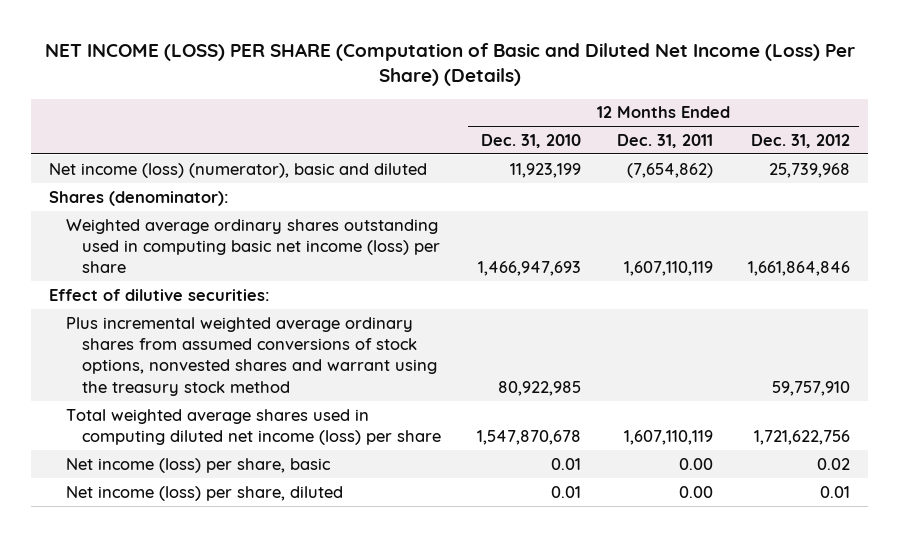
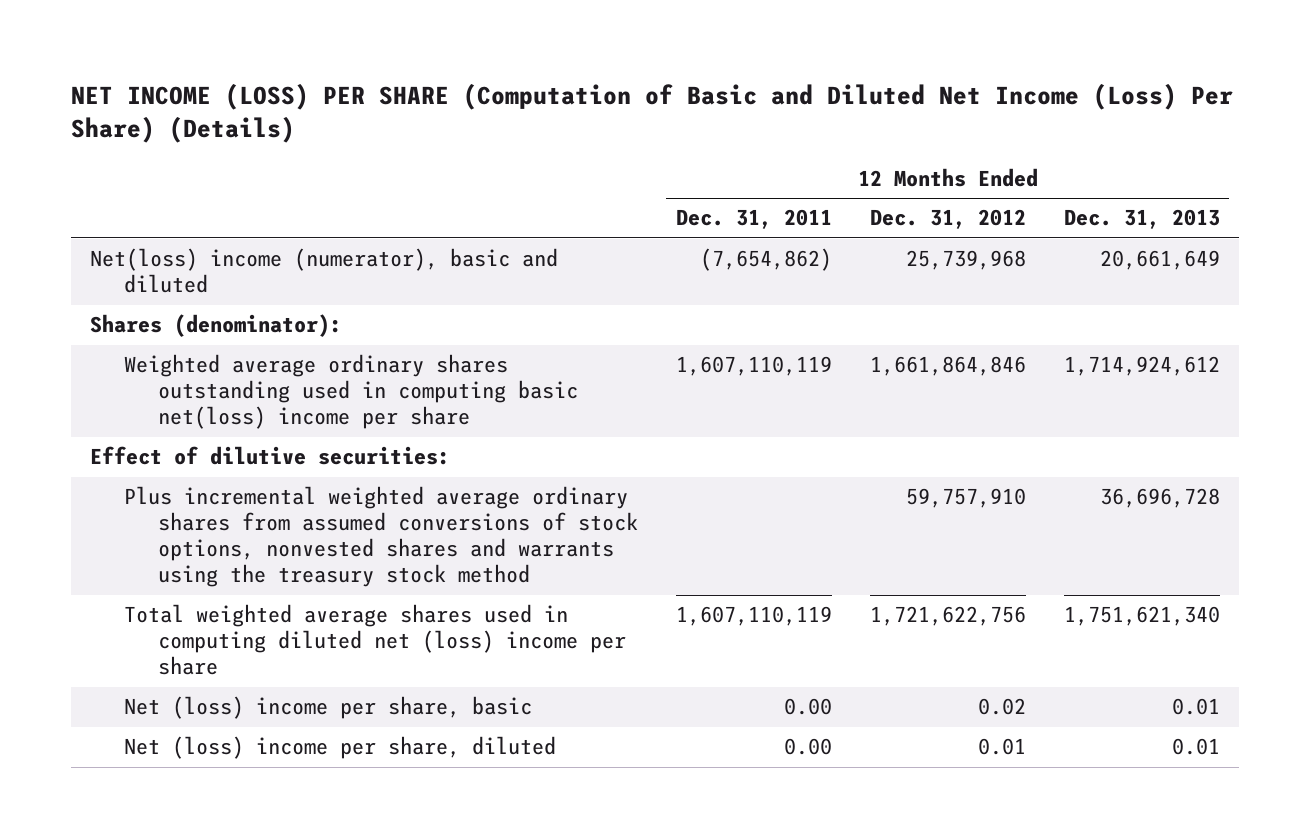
[481,133,582,148] Dec. 31, 2010 -> none
none -> [1063,209,1220,230] Dec. 31, 2013
[49,162,428,178] Net income (loss) (numerator), basic and diluted -> [89,248,558,294] Net(loss) income (numerator), basic and diluted
[65,218,441,274] Weighted average ordinary shares outstanding used in computing basic net income (loss) per share -> [123,354,578,430] Weighted average ordinary shares outstanding used in computing basic net(loss) income per share
[65,316,438,396] Plus incremental weighted average ordinary shares from assumed conversions of stock options, nonvested shares and warrant using the treasury stock method -> [123,486,638,588] Plus incremental weighted average ordinary shares from assumed conversions of stock options, nonvested shares and warrants using the treasury stock method
[65,408,442,445] Total weighted average shares used in computing diluted net income (loss) per share -> [123,604,626,676] Total weighted average shares used in computing diluted net (loss) income per share
[65,457,331,473] Net income (loss) per share, basic -> [123,696,532,720] Net (loss) income per share, basic
[65,485,343,501] Net income (loss) per share, diluted -> [123,736,556,760] Net (loss) income per share, diluted

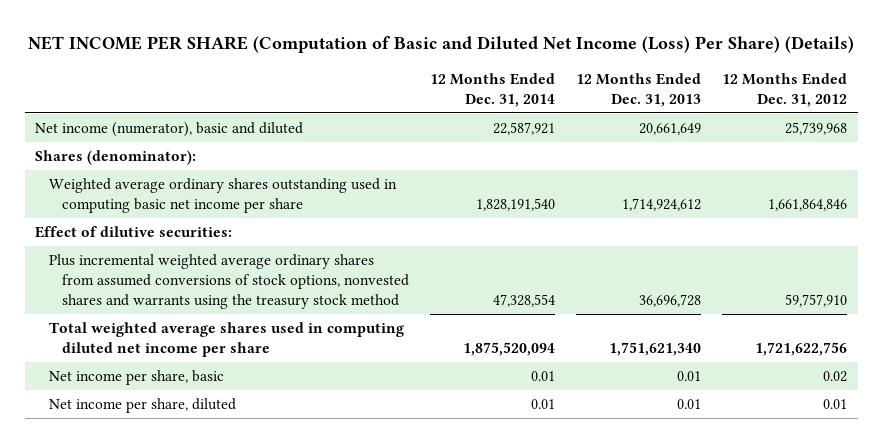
[70,82,1233,143] NET INCOME (LOSS) PER SHARE (Computation of Basic and Diluted Net Income (Loss) Per Share) (Details) -> [28,36,855,54] NET INCOME PER SHARE (Computation of Basic and Diluted Net Income (Loss) Per Share) (Details)
[675,209,832,230] Dec. 31, 2011 -> none
none -> [430,72,556,108] 12 Months Ended Dec. 31, 2014
[89,248,558,294] Net(loss) income (numerator), basic and diluted -> [35,121,304,137] Net income (numerator), basic and diluted
[123,354,578,430] Weighted average ordinary shares outstanding used in computing basic net(loss) income per share -> [48,177,397,214] Weighted average ordinary shares outstanding used in computing basic net income per share
[123,604,626,676] Total weighted average shares used in computing diluted net (loss) income per share -> [48,321,404,358] Total weighted average shares used in computing diluted net income per share
[123,696,532,720] Net (loss) income per share, basic -> [48,369,224,385] Net income per share, basic
[123,736,556,760] Net (loss) income per share, diluted -> [48,397,236,413] Net income per share, diluted

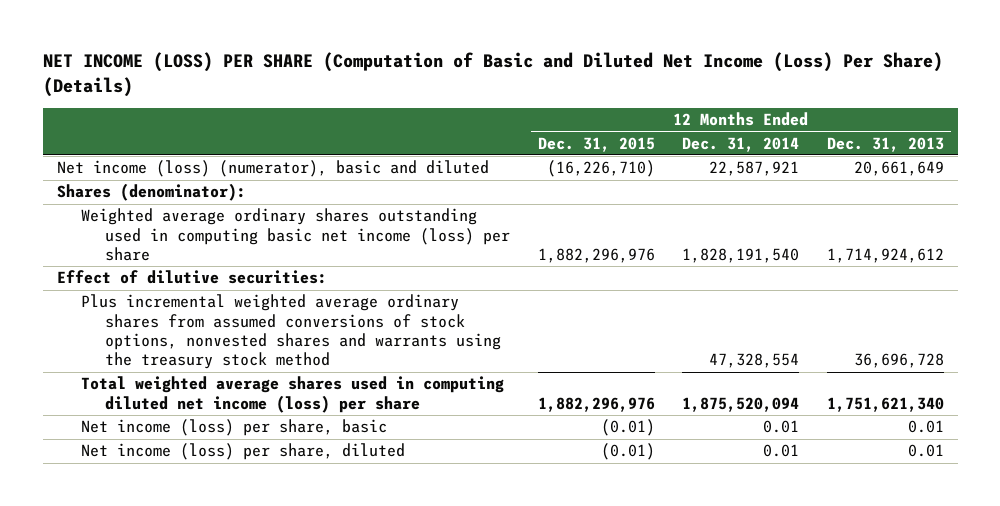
[28,36,855,54] NET INCOME PER SHARE (Computation of Basic and Diluted Net Income (Loss) Per Share) (Details) -> [42,52,943,97] NET INCOME (LOSS) PER SHARE (Computation of Basic and Diluted Net Income (Loss) Per Share) (Details)
[722,72,848,108] 12 Months Ended Dec. 31, 2012 -> none
none -> [537,136,655,152] Dec. 31, 2015
[35,121,304,137] Net income (numerator), basic and diluted -> [56,160,489,178] Net income (loss) (numerator), basic and diluted
[48,177,397,214] Weighted average ordinary shares outstanding used in computing basic net income per share -> [80,208,511,261] Weighted average ordinary shares outstanding used in computing basic net income (loss) per share
[48,321,404,358] Total weighted average shares used in computing diluted net income per share -> [80,376,504,413] Total weighted average shares used in computing diluted net income (loss) per share
[48,369,224,385] Net income per share, basic -> [80,419,387,437] Net income (loss) per share, basic
[48,397,236,413] Net income per share, diluted -> [80,443,405,461] Net income (loss) per share, diluted

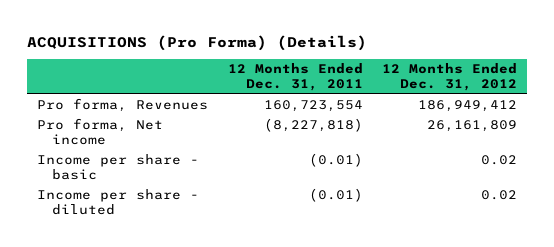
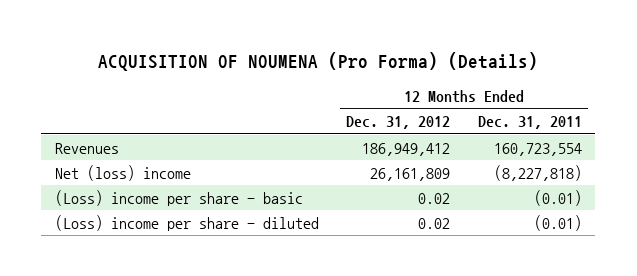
[27,34,368,51] ACQUISITIONS (Pro Forma) (Details) -> [98,51,539,71] ACQUISITION OF NOUMENA (Pro Forma) (Details)
[37,98,209,113] Pro forma, Revenues -> [55,142,120,154] Revenues
[37,118,164,146] Pro forma, Net income -> [55,164,192,181] Net (loss) income
[37,154,200,181] Income per share - basic -> [55,189,304,206] (Loss) income per share - basic
[37,189,200,216] Income per share - diluted -> [55,214,320,231] (Loss) income per share - diluted

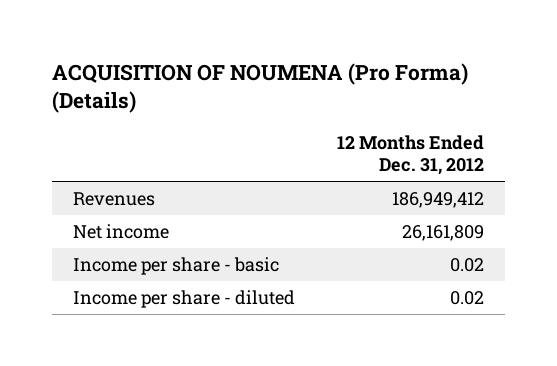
[477,116,582,130] Dec. 31, 2011 -> none
[55,164,192,181] Net (loss) income -> [72,223,169,239] Net income
[55,189,304,206] (Loss) income per share - basic -> [72,256,279,275] Income per share - basic
[55,214,320,231] (Loss) income per share - diluted -> [72,289,295,308] Income per share - diluted

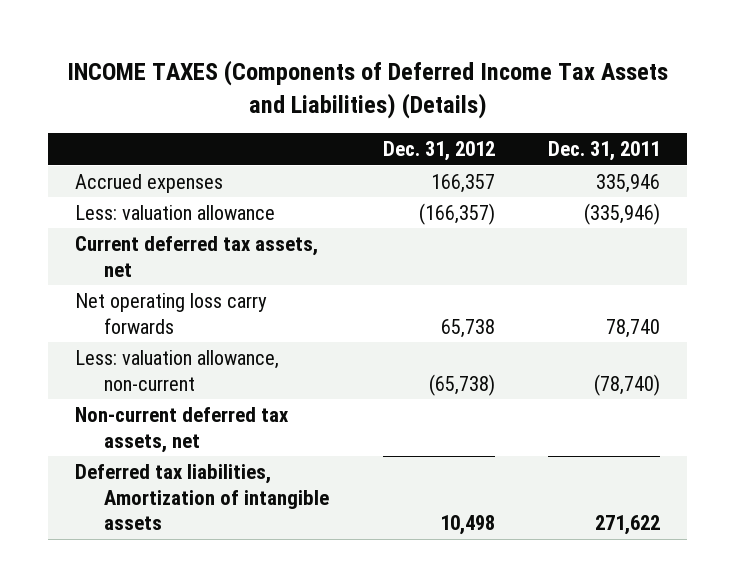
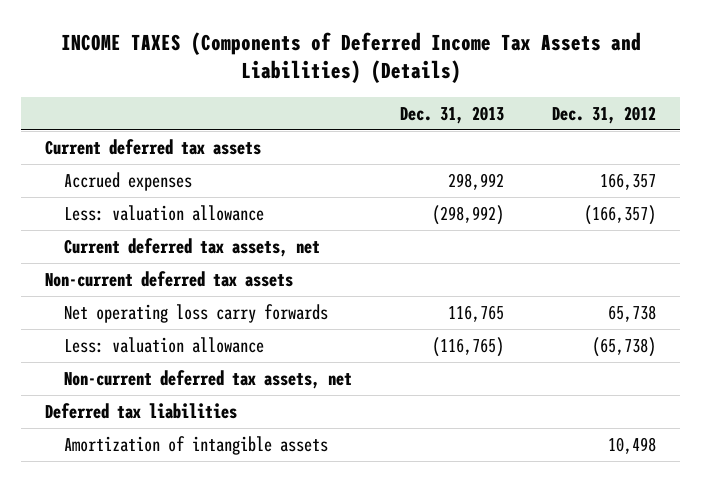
[548,141,661,162] Dec. 31, 2011 -> none
none -> [399,105,504,124] Dec. 31, 2013
none -> [45,138,262,155] Current deferred tax assets
none -> [45,270,294,287] Non-current deferred tax assets
[74,350,279,391] Less: valuation allowance, non-current -> [63,336,264,353] Less: valuation allowance
none -> [45,402,238,419] Deferred tax liabilities
[74,464,330,531] Deferred tax liabilities, Amortization of intangible assets -> [63,435,328,455] Amortization of intangible assets

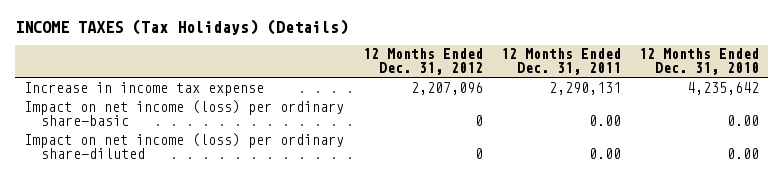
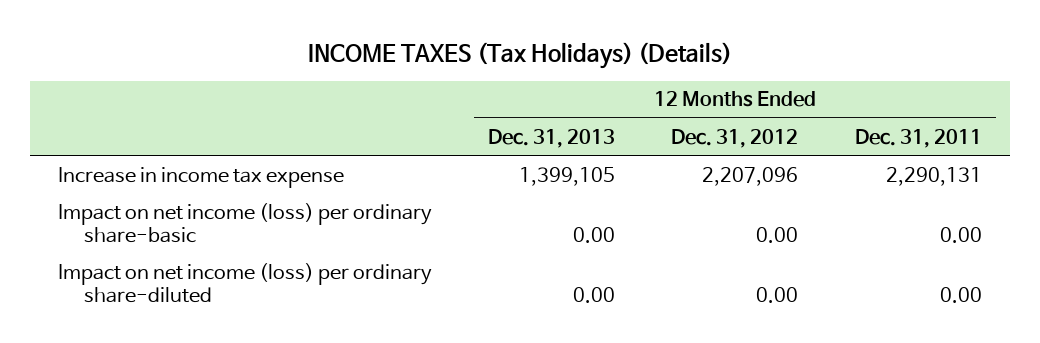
[639,48,760,76] 12 Months Ended Dec. 31, 2010 -> none
none -> [488,128,616,148] Dec. 31, 2013
[474,114,483,126] 0 -> [756,226,799,243] 0.00
[474,147,483,159] 0 -> [756,286,799,303] 0.00

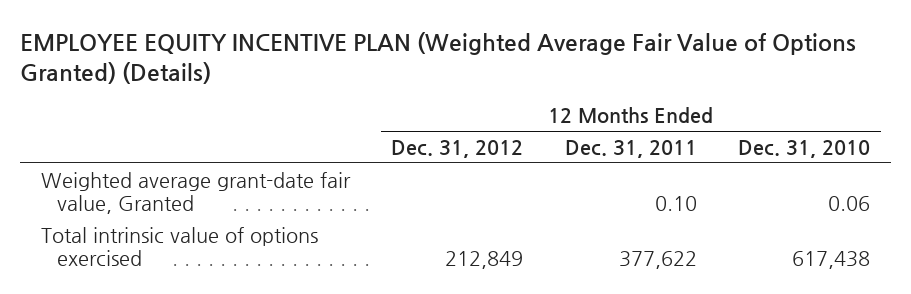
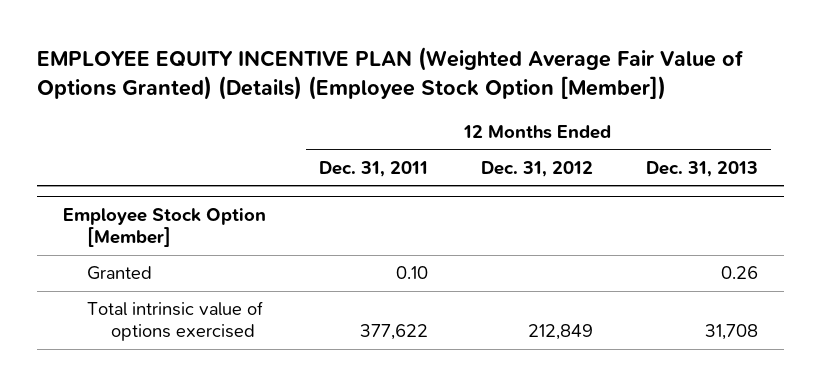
[19,32,856,85] EMPLOYEE EQUITY INCENTIVE PLAN (Weighted Average Fair Value of Options Granted) (Details) -> [37,46,745,100] EMPLOYEE EQUITY INCENTIVE PLAN (Weighted Average Fair Value of Options Granted) (Details) (Employee Stock Option [Member])
[738,139,871,158] Dec. 31, 2010 -> none
none -> [645,160,758,177] Dec. 31, 2013
none -> [63,208,267,247] Employee Stock Option [Member]
[40,171,351,214] Weighted average grant-date fair value, Granted -> [87,266,153,281] Granted

